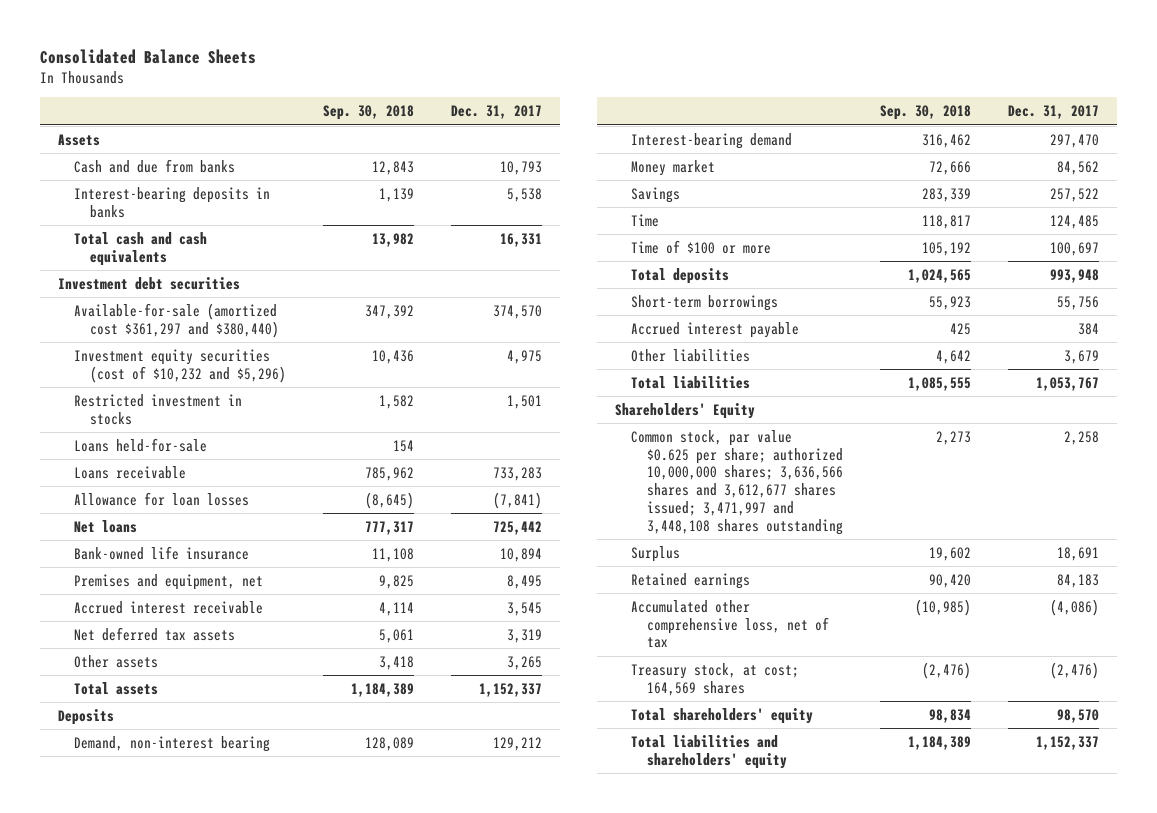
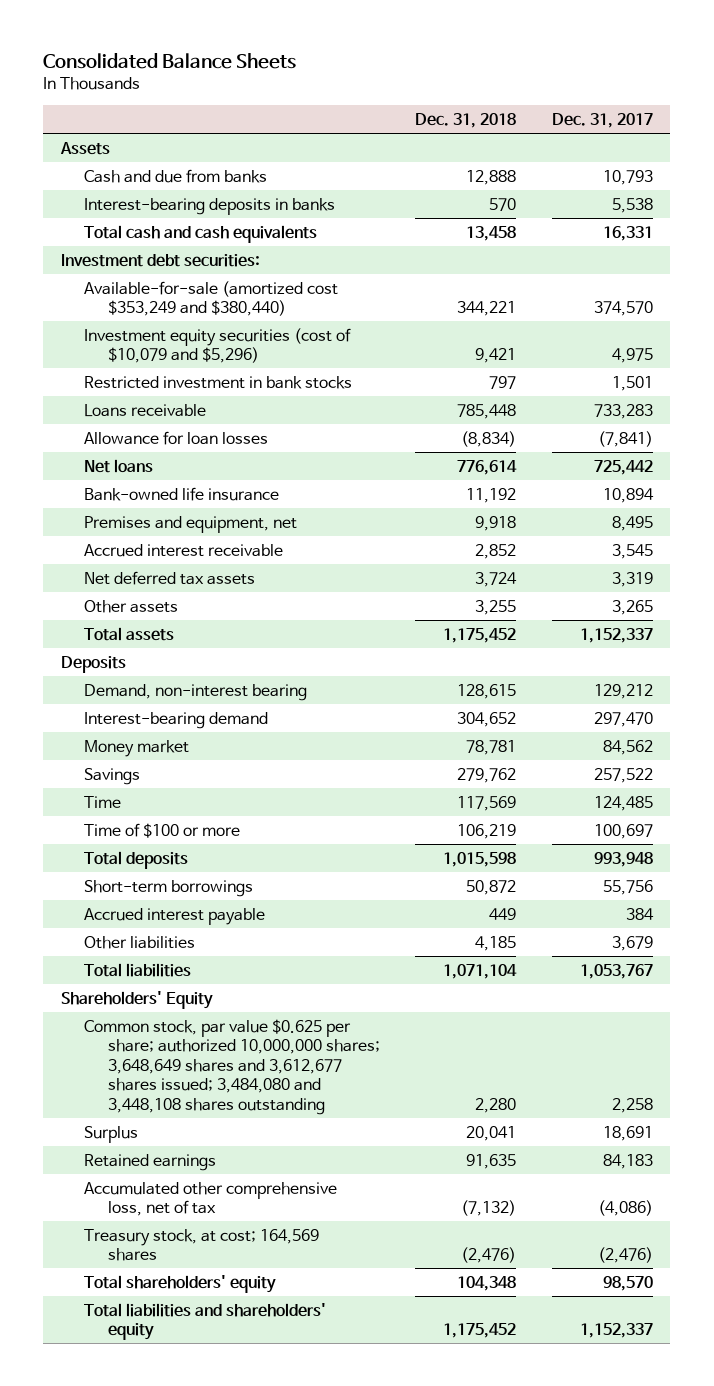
[322,105,414,121] Sep. 30, 2018 -> none
none -> [415,112,517,128] Dec. 31, 2018
[74,437,208,452] Loans held-for-sale -> none
[58,276,241,290] Investment debt securities -> [61,253,261,267] Investment debt securities:
[74,302,280,338] Available-for-sale (amortized cost $361,297 and $380,440) -> [84,280,339,317] Available-for-sale (amortized cost $353,249 and $380,440)
[74,348,287,383] Investment equity securities (cost of $10,232 and $5,296) -> [84,327,352,364] Investment equity securities (cost of $10,079 and $5,296)
[74,393,243,425] Restricted investment in stocks -> [84,375,353,389] Restricted investment in bank stocks
[631,429,844,535] Common stock, par value $0.625 per share; authorized 10,000,000 shares; 3,636,566 shares and 3,612,677 shares issued; 3,471,997 and 3,448,108 shares outstanding -> [84,1018,380,1115] Common stock, par value $0.625 per share; authorized 10,000,000 shares; 3,648,649 shares and 3,612,677 shares issued; 3,484,080 and 3,448,108 shares outstanding

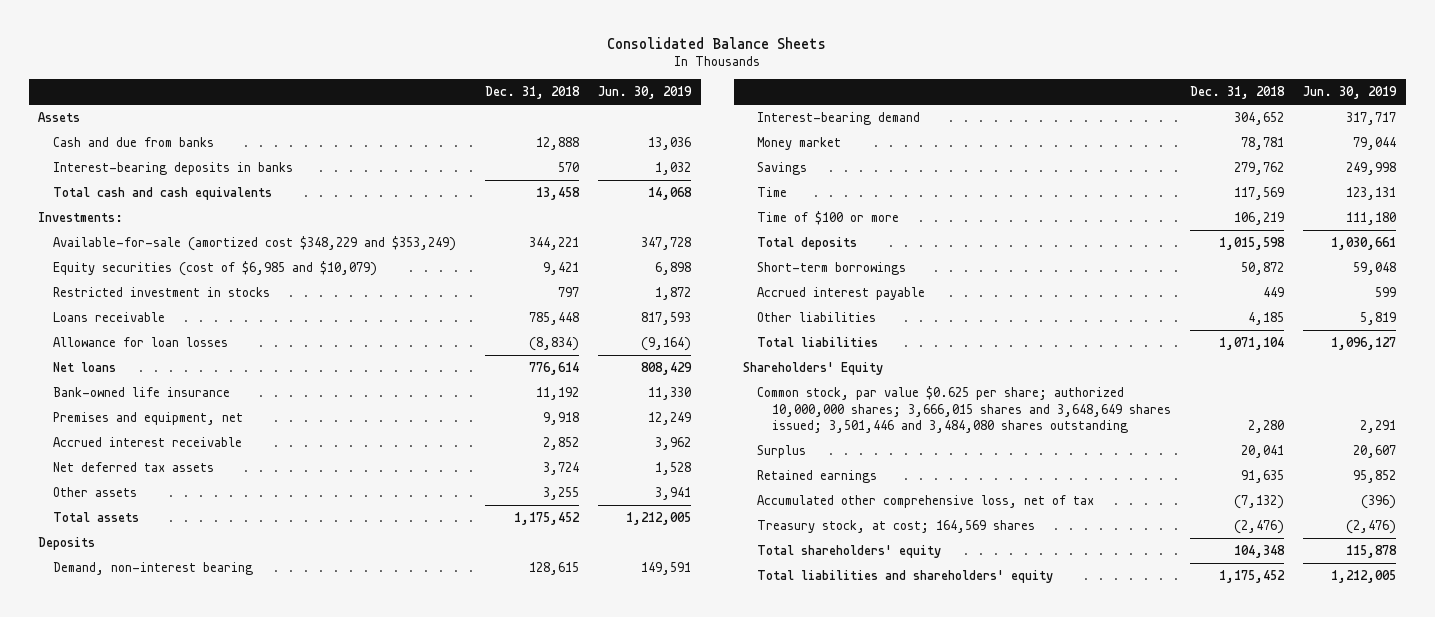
[551,112,653,128] Dec. 31, 2017 -> none
none -> [598,86,693,100] Jun. 30, 2019
[61,253,261,267] Investment debt securities: -> [38,211,124,222] Investments:
[84,280,339,317] Available-for-sale (amortized cost $353,249 and $380,440) -> [52,235,456,251] Available-for-sale (amortized cost $348,229 and $353,249)
[84,327,352,364] Investment equity securities (cost of $10,079 and $5,296) -> [52,260,377,276] Equity securities (cost of $6,985 and $10,079)
[84,375,353,389] Restricted investment in bank stocks -> [52,286,270,297] Restricted investment in stocks
[84,1018,380,1115] Common stock, par value $0.625 per share; authorized 10,000,000 shares; 3,648,649 shares and 3,612,677 shares issued; 3,484,080 and 3,448,108 shares outstanding -> [757,385,1171,434] Common stock, par value $0.625 per share; authorized 10,000,000 shares; 3,666,015 shares and 3,648,649 shares issued; 3,501,446 and 3,484,080 shares outstanding

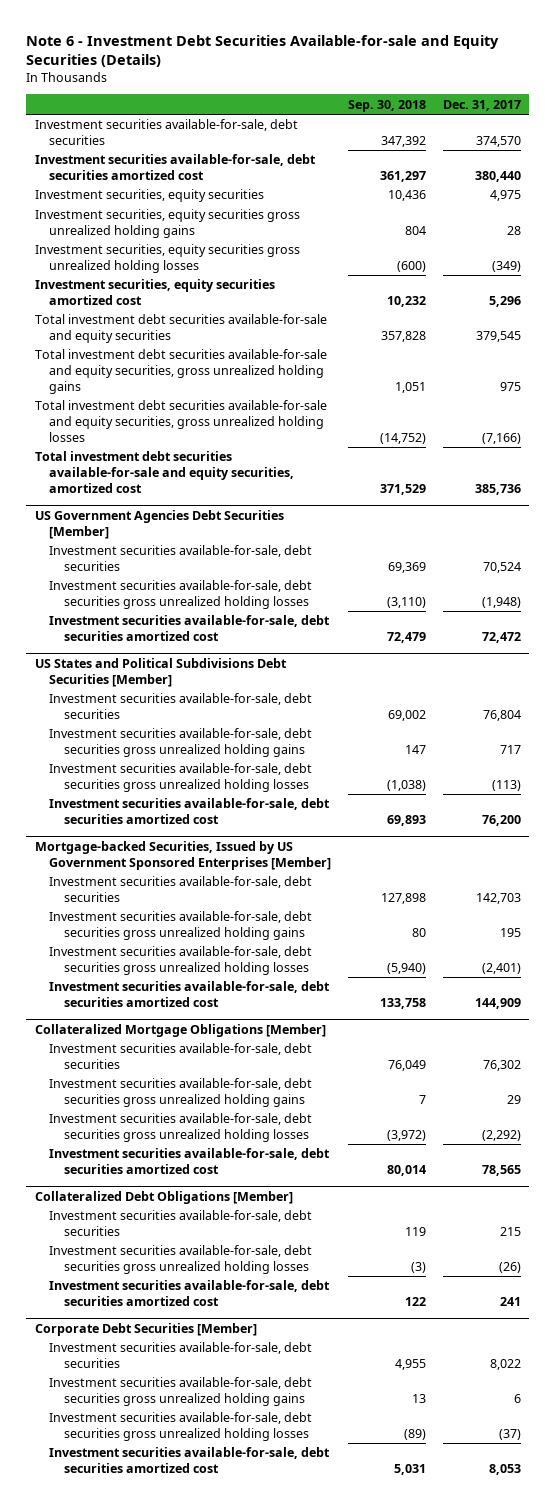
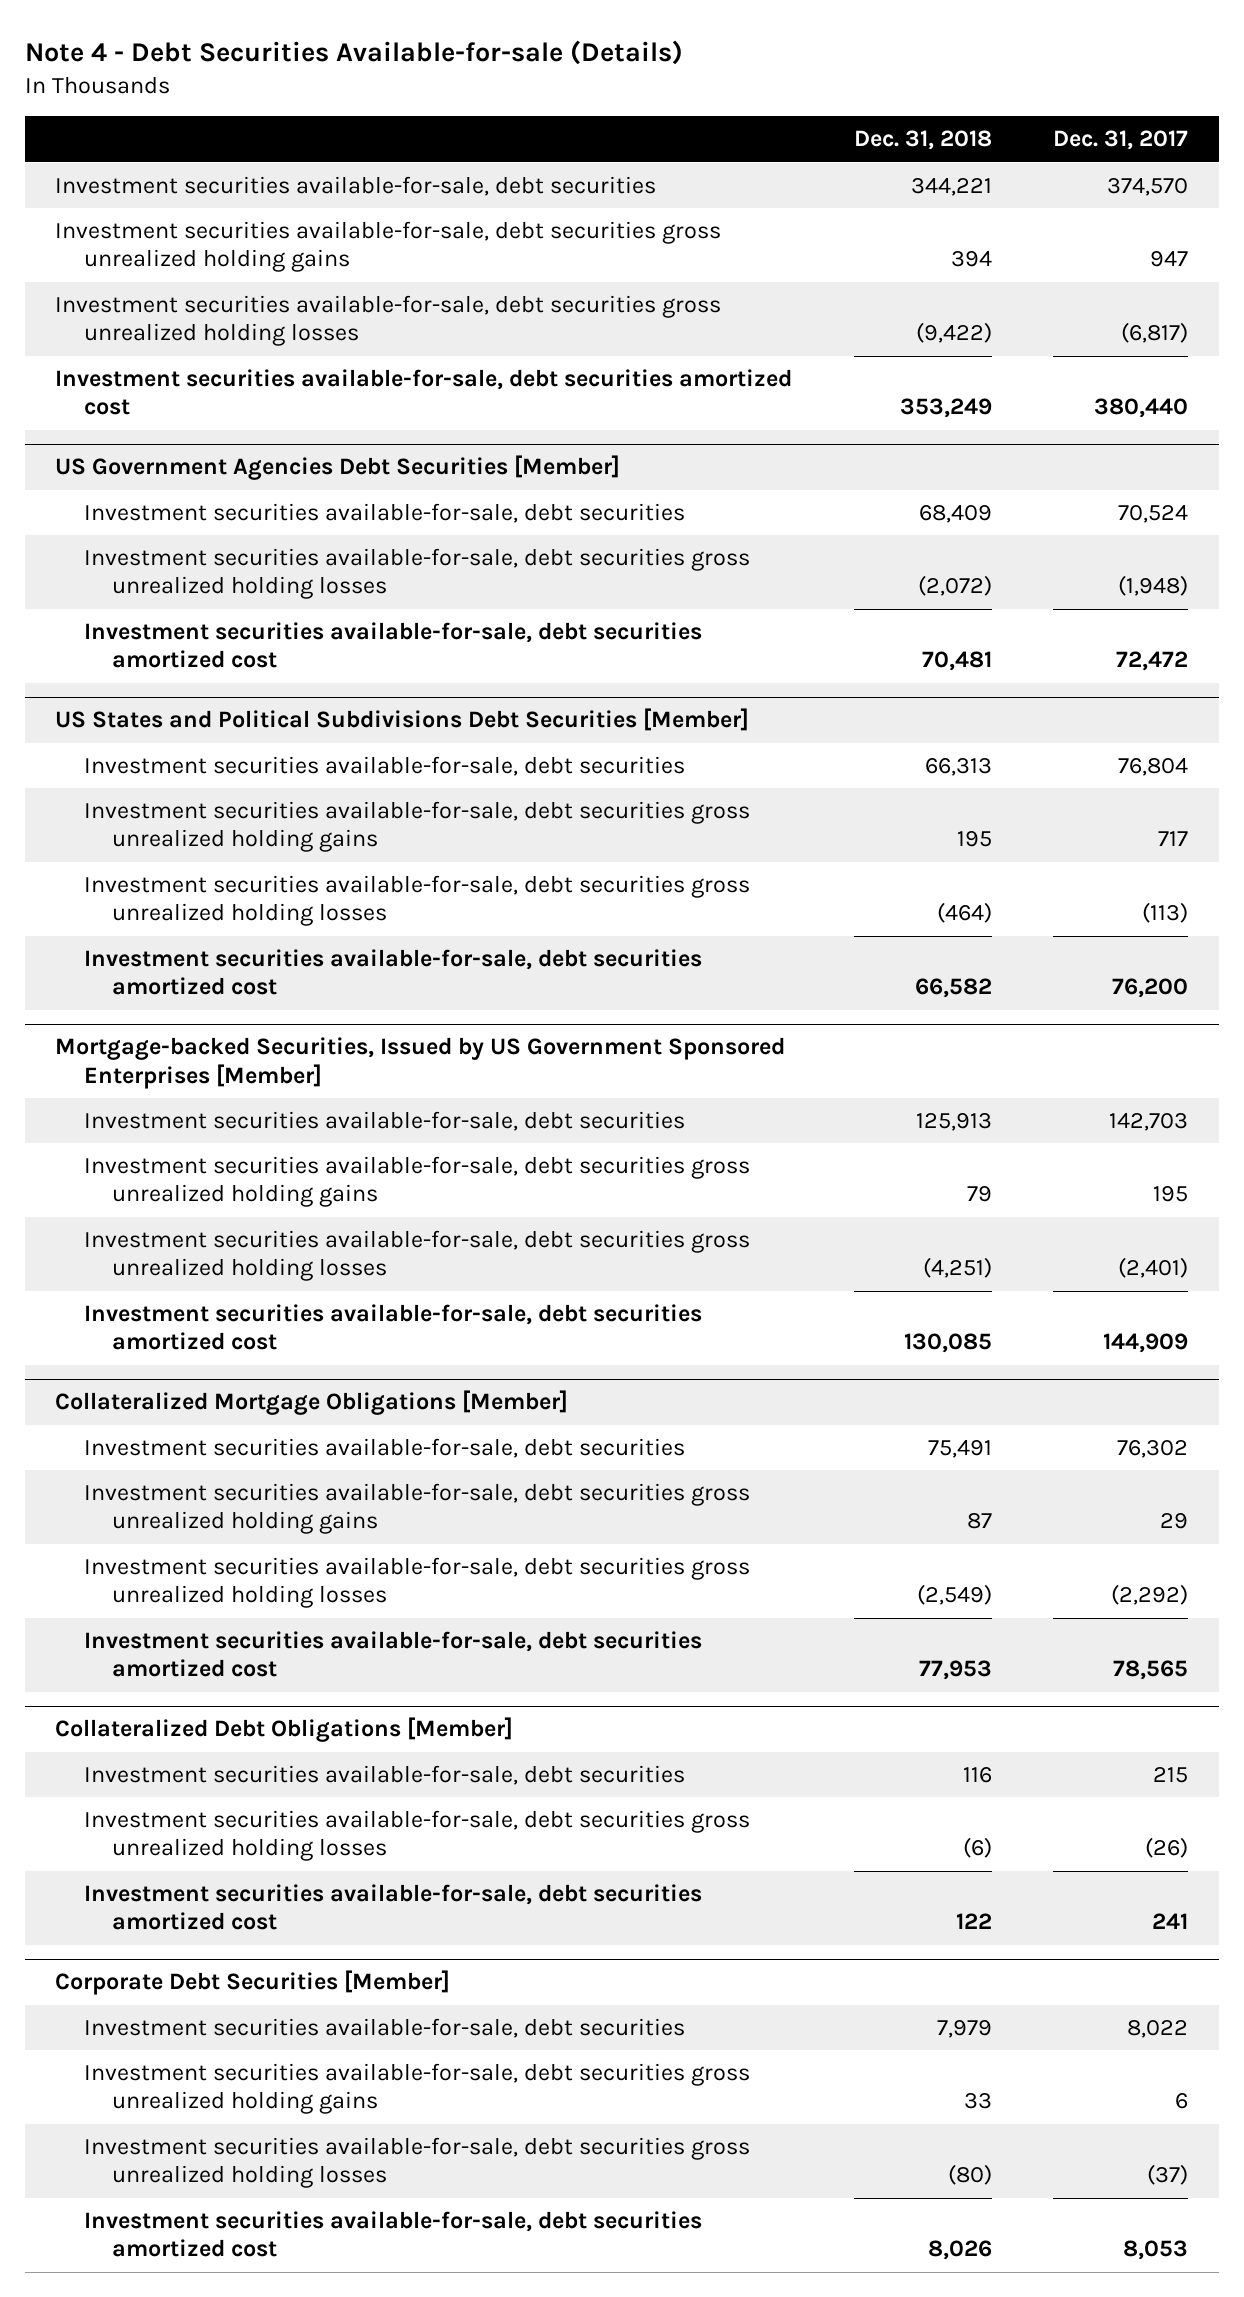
[26,34,500,67] Note 6 - Investment Debt Securities Available-for-sale and Equity Securities (Details) -> [24,40,683,66] Note 4 - Debt Securities Available-for-sale (Details)
[348,99,427,112] Sep. 30, 2018 -> none
none -> [853,130,992,151] Dec. 31, 2018
none -> [55,221,722,273] Investment securities available-for-sale, debt securities gross unrealized holding gains
none -> [55,295,722,347] Investment securities available-for-sale, debt securities gross unrealized holding losses
[34,189,264,203] Investment securities, equity securities -> none
[34,209,300,239] Investment securities, equity securities gross unrealized holding gains -> none
[34,244,300,274] Investment securities, equity securities gross unrealized holding losses -> none
[34,279,275,306] Investment securities, equity securities amortized cost -> none
[34,314,327,344] Total investment debt securities available-for-sale and equity securities -> none
[34,349,327,394] Total investment debt securities available-for-sale and equity securities, gross unrealized holding gains -> none
[34,400,327,442] Total investment debt securities available-for-sale and equity securities, gross unrealized holding losses -> none
[34,451,295,493] Total investment debt securities available-for-sale and equity securities, amortized cost -> none

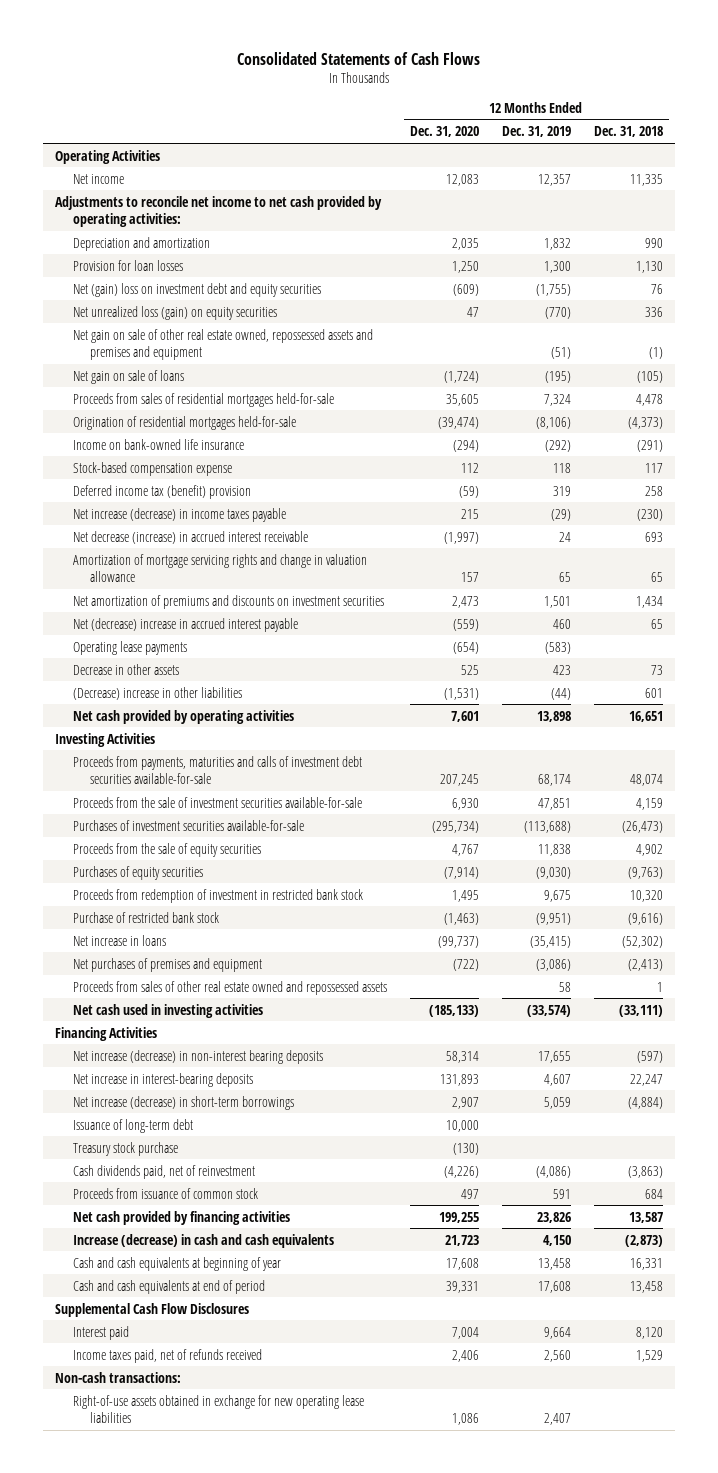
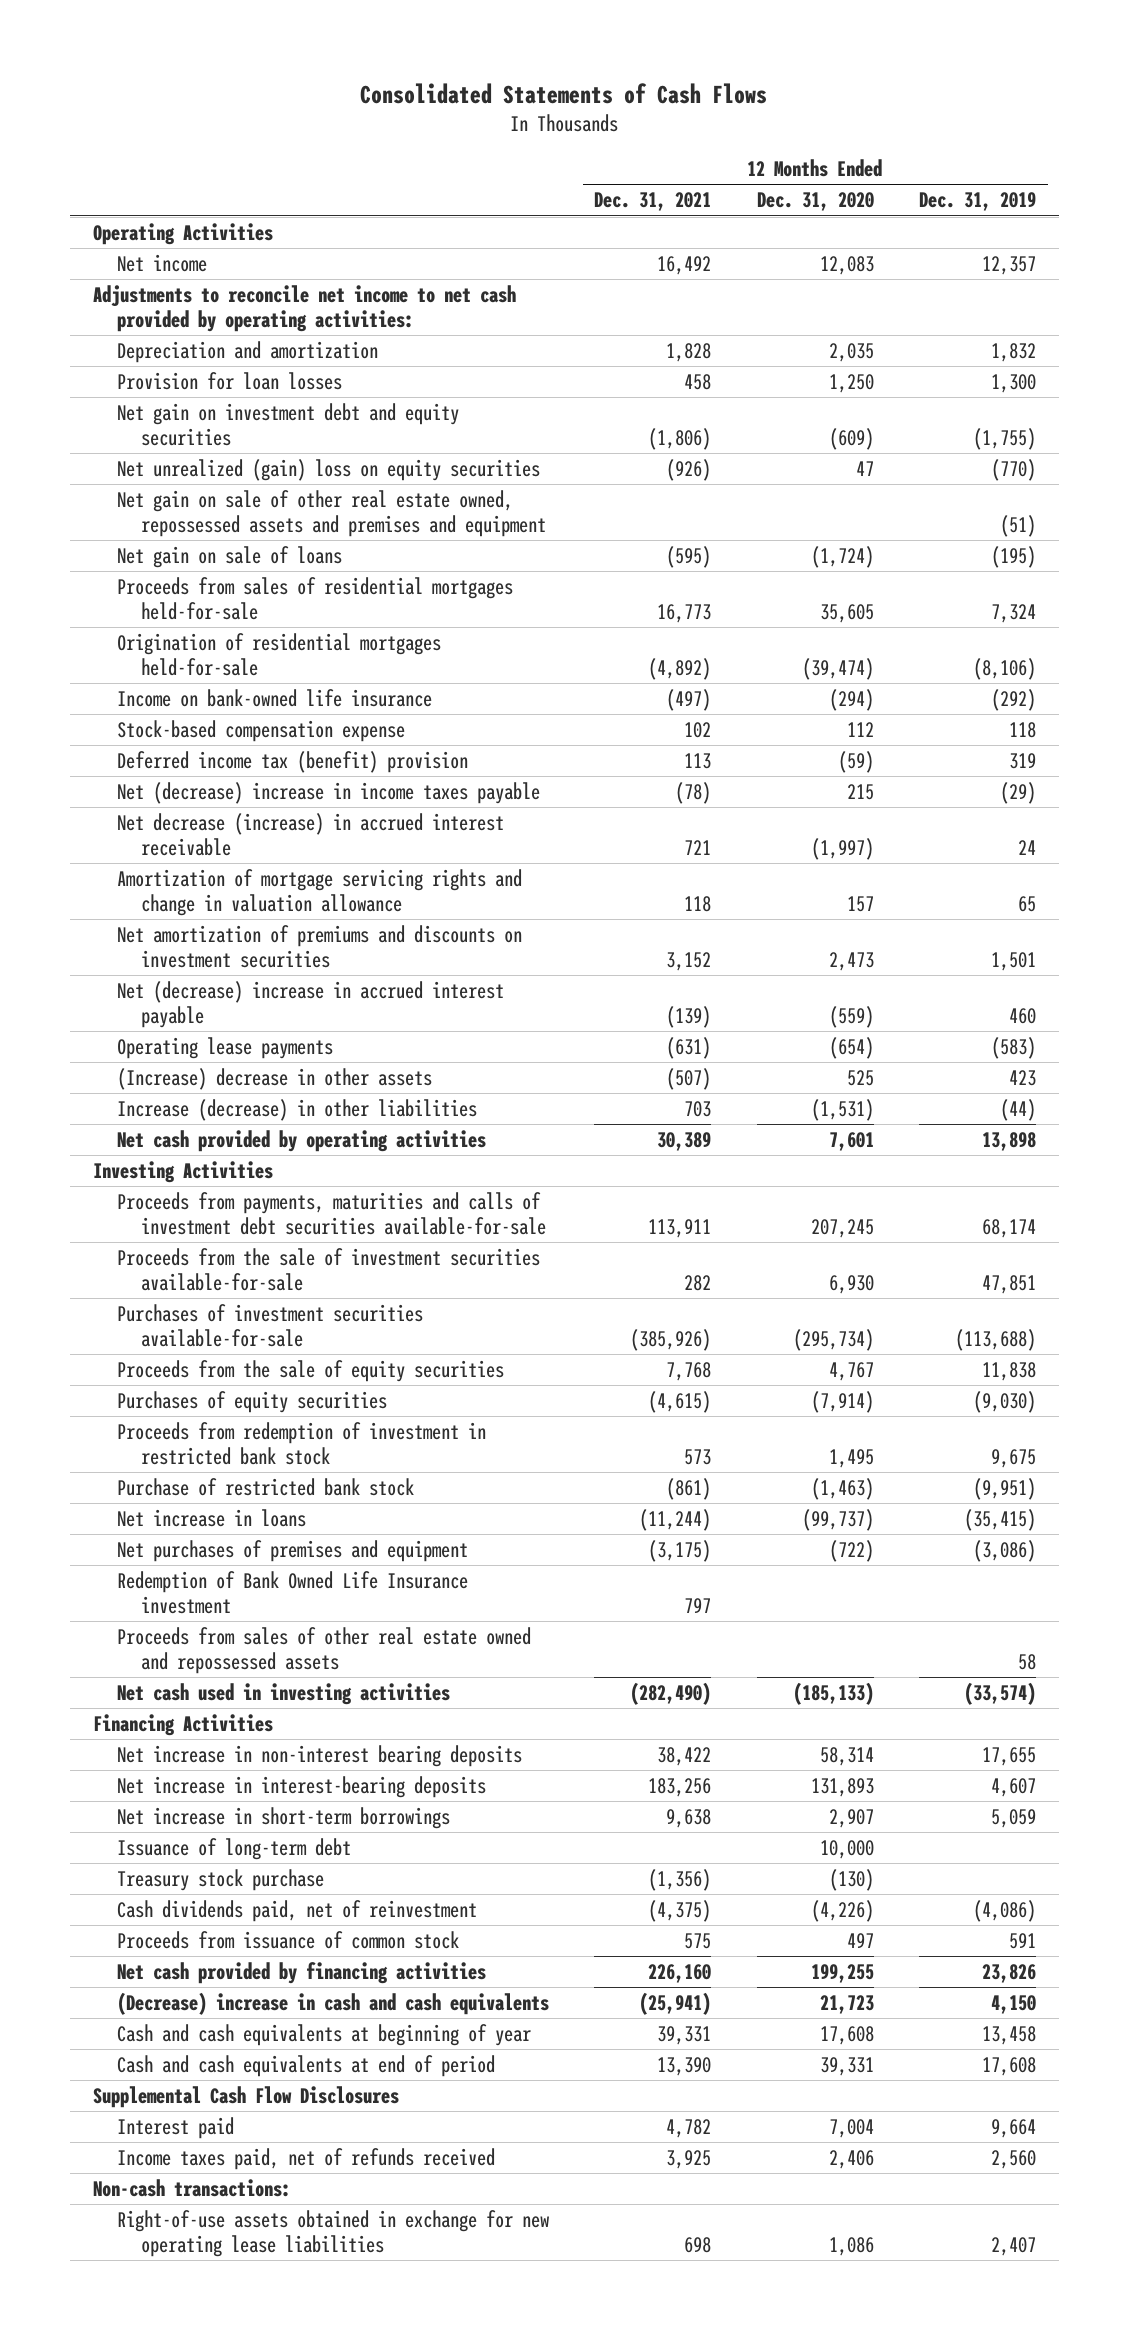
[594,126,664,138] Dec. 31, 2018 -> none
none -> [594,192,712,212] Dec. 31, 2021
[72,282,321,297] Net (gain) loss on investment debt and equity securities -> [116,403,459,447] Net gain on investment debt and equity securities
[72,305,277,320] Net unrealized loss (gain) on equity securities -> [116,459,540,482] Net unrealized (gain) loss on equity securities
[72,507,286,522] Net increase (decrease) in income taxes payable -> [116,782,540,805] Net (decrease) increase in income taxes payable
[72,663,179,675] Decrease in other assets -> [116,1068,432,1091] (Increase) decrease in other assets
[72,686,242,700] (Decrease) increase in other liabilities -> [116,1099,477,1122] Increase (decrease) in other liabilities
none -> [116,1571,468,1615] Redemption of Bank Owned Life Insurance investment
[72,1049,323,1064] Net increase (decrease) in non-interest bearing deposits -> [116,1745,522,1768] Net increase in non-interest bearing deposits
[72,1095,294,1110] Net increase (decrease) in short-term borrowings -> [116,1807,450,1830] Net increase in short-term borrowings
[72,1233,334,1248] Increase (decrease) in cash and cash equivalents -> [116,1992,549,2016] (Decrease) increase in cash and cash equivalents

